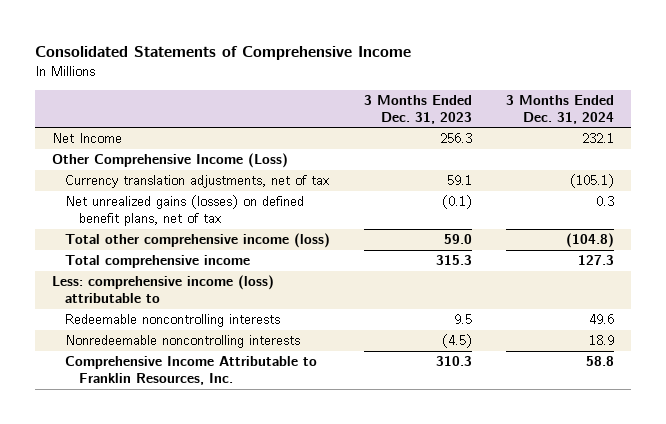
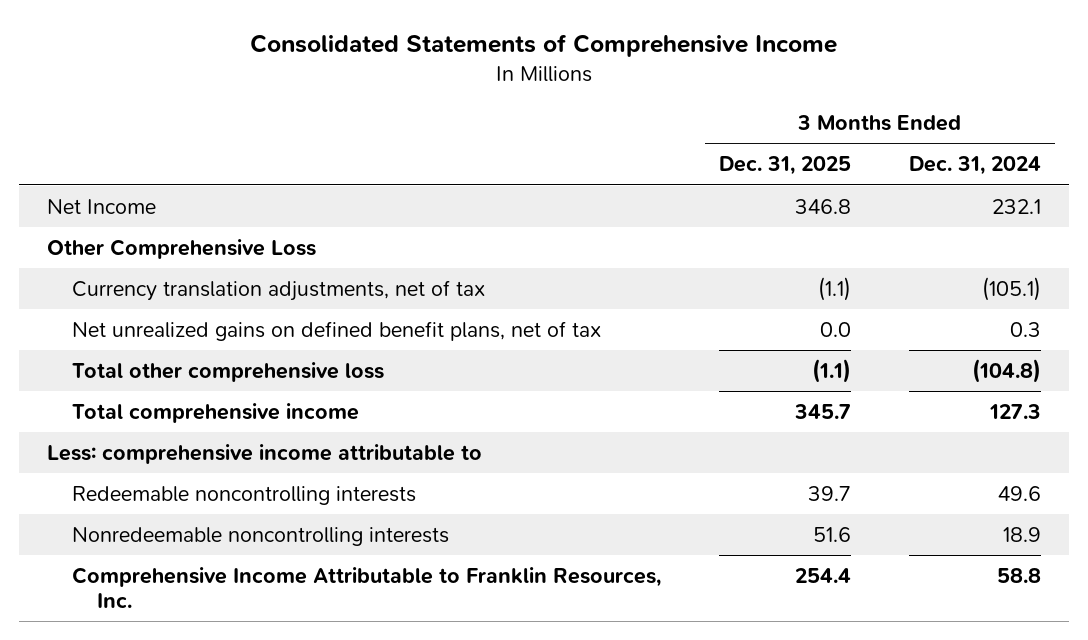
[364,95,473,124] 3 Months Ended Dec. 31, 2023 -> none
none -> [718,156,851,176] Dec. 31, 2025
[51,153,288,169] Other Comprehensive Income (Loss) -> [47,238,317,259] Other Comprehensive Loss
[65,195,305,227] Net unrealized gains (losses) on defined benefit plans, net of tax -> [72,320,602,341] Net unrealized gains on defined benefit plans, net of tax
[65,233,331,249] Total other comprehensive income (loss) -> [72,361,385,382] Total other comprehensive loss
[51,275,274,304] Less: comprehensive income (loss) attributable to -> [47,443,483,464] Less: comprehensive income attributable to

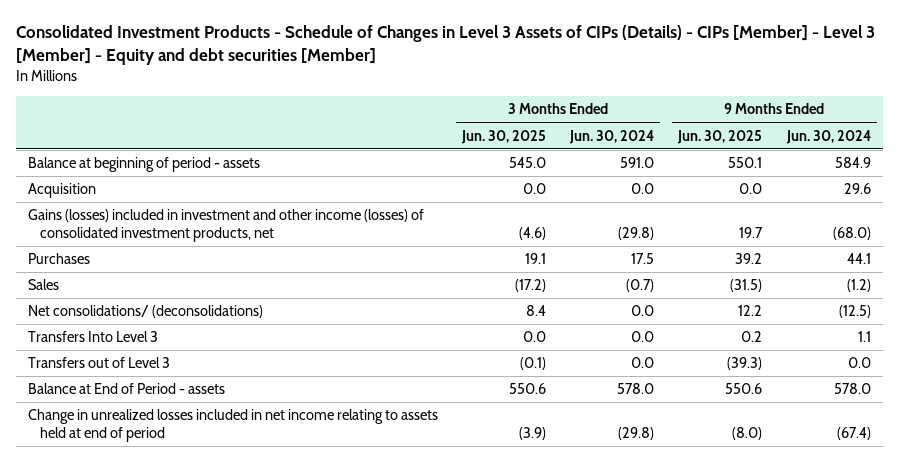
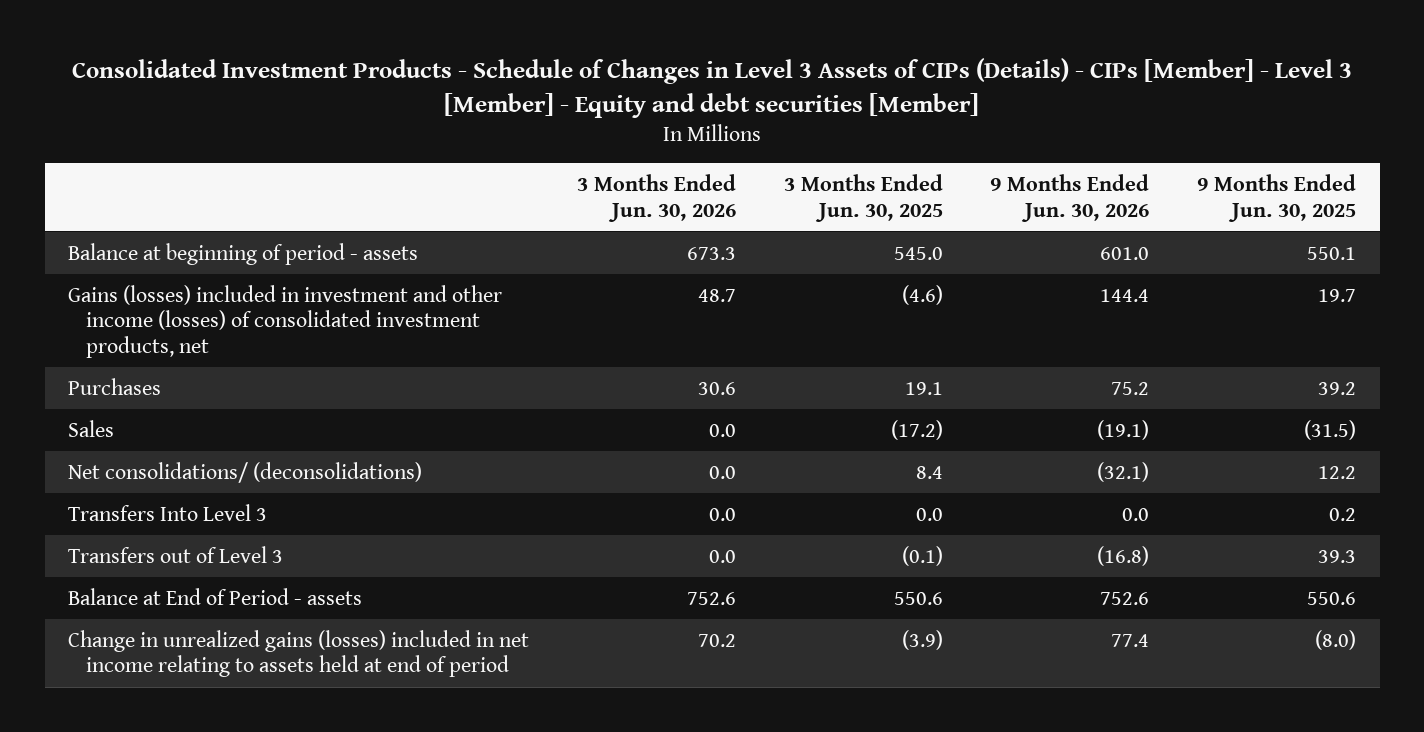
[569,129,655,144] Jun. 30, 2024 -> none
[785,129,871,144] Jun. 30, 2024 -> none
none -> [577,173,737,222] 3 Months Ended Jun. 30, 2026
none -> [990,173,1150,222] 9 Months Ended Jun. 30, 2026
[27,183,96,199] Acquisition -> none
[727,357,763,371] (39.3) -> [1317,549,1356,563] 39.3
[27,409,438,443] Change in unrealized losses included in net income relating to assets held at end of period -> [68,629,530,678] Change in unrealized gains (losses) included in net income relating to assets held at end of period

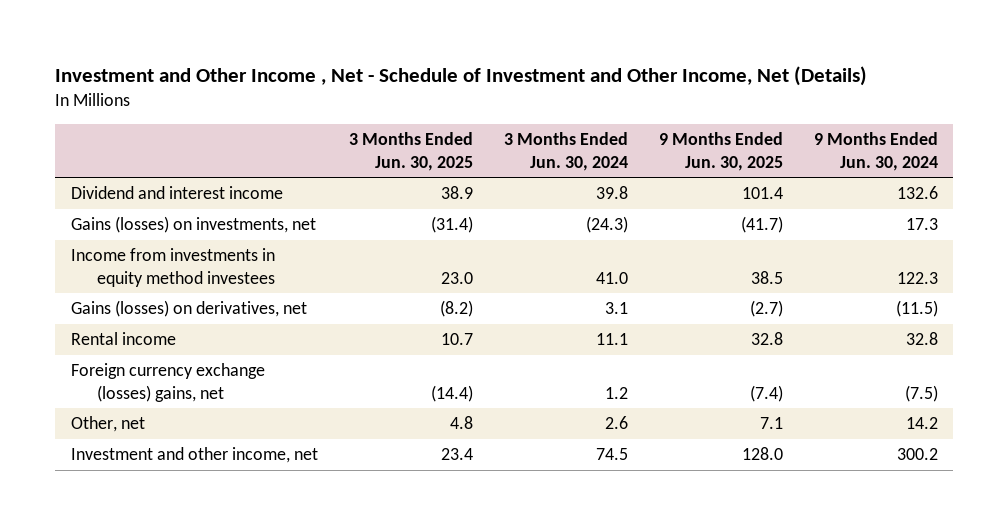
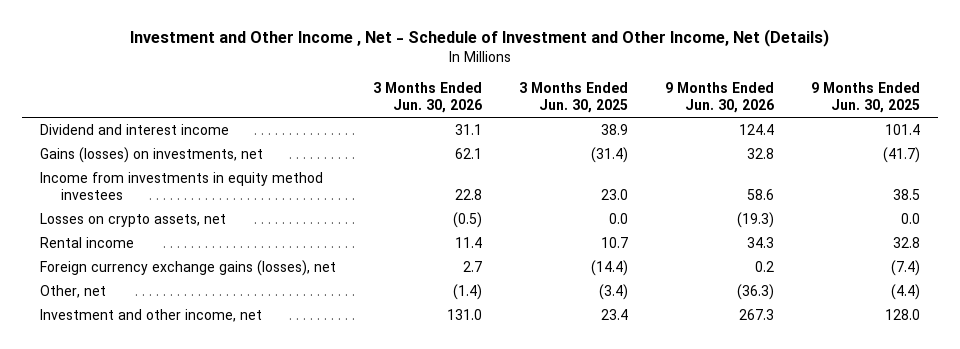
[503,132,628,171] 3 Months Ended Jun. 30, 2024 -> none
[813,132,938,171] 9 Months Ended Jun. 30, 2024 -> none
none -> [373,81,483,114] 3 Months Ended Jun. 30, 2026
none -> [664,81,774,114] 9 Months Ended Jun. 30, 2026
[70,300,307,318] Gains (losses) on derivatives, net -> none
none -> [40,212,227,227] Losses on crypto assets, net
[70,363,265,402] Foreign currency exchange (losses) gains, net -> [40,259,337,276] Foreign currency exchange gains (losses), net
[449,416,473,430] 4.8 -> [598,283,628,300] (3.4)
[759,417,783,430] 7.1 -> [890,283,920,300] (4.4)

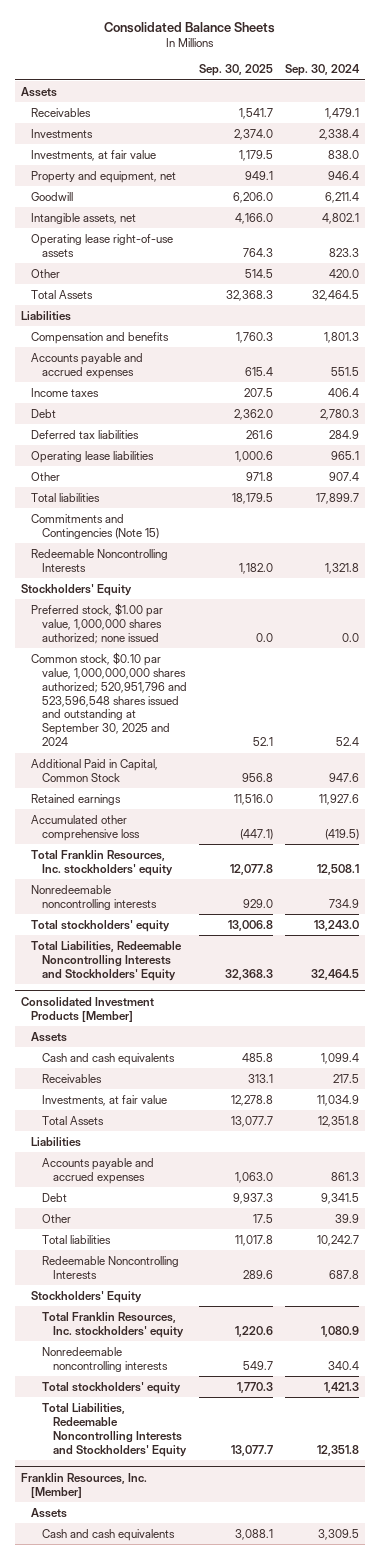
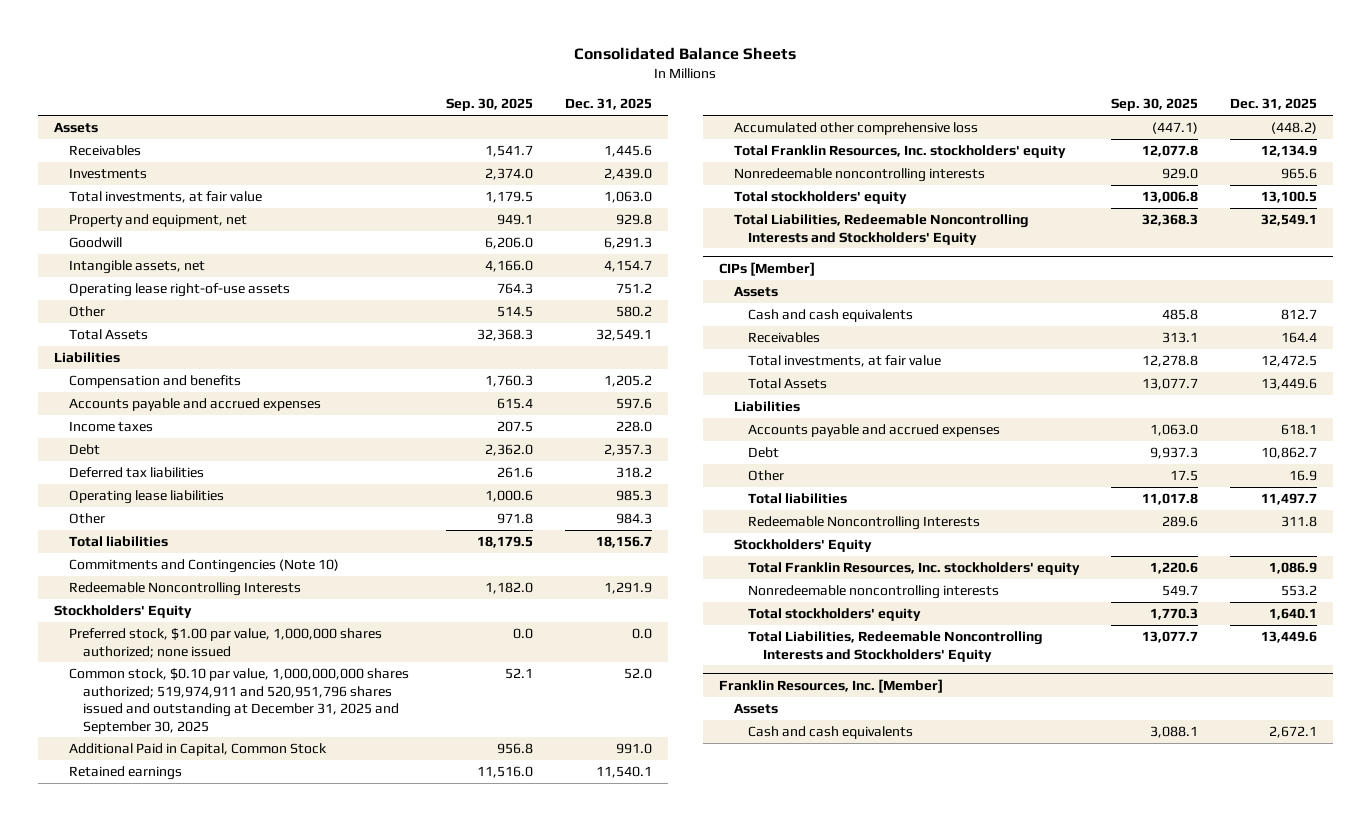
[284,64,360,77] Sep. 30, 2024 -> none
none -> [565,98,653,111] Dec. 31, 2025
[31,149,157,161] Investments, at fair value -> [68,190,262,203] Total investments, at fair value
[31,513,160,539] Commitments and Contingencies (Note 15) -> [68,558,339,573] Commitments and Contingencies (Note 10)
[31,651,188,747] Common stock, $0.10 par value, 1,000,000,000 shares authorized; 520,951,796 and 523,596,548 shares issued and outstanding at September 30, 2025 and 2024 -> [68,667,409,734] Common stock, $0.10 par value, 1,000,000,000 shares authorized; 519,974,911 and 520,951,796 shares issued and outstanding at December 31, 2025 and September 30, 2025
[20,996,154,1022] Consolidated Investment Products [Member] -> [718,261,815,276] CIPs [Member]
[42,1094,168,1106] Investments, at fair value -> [748,354,942,367] Total investments, at fair value

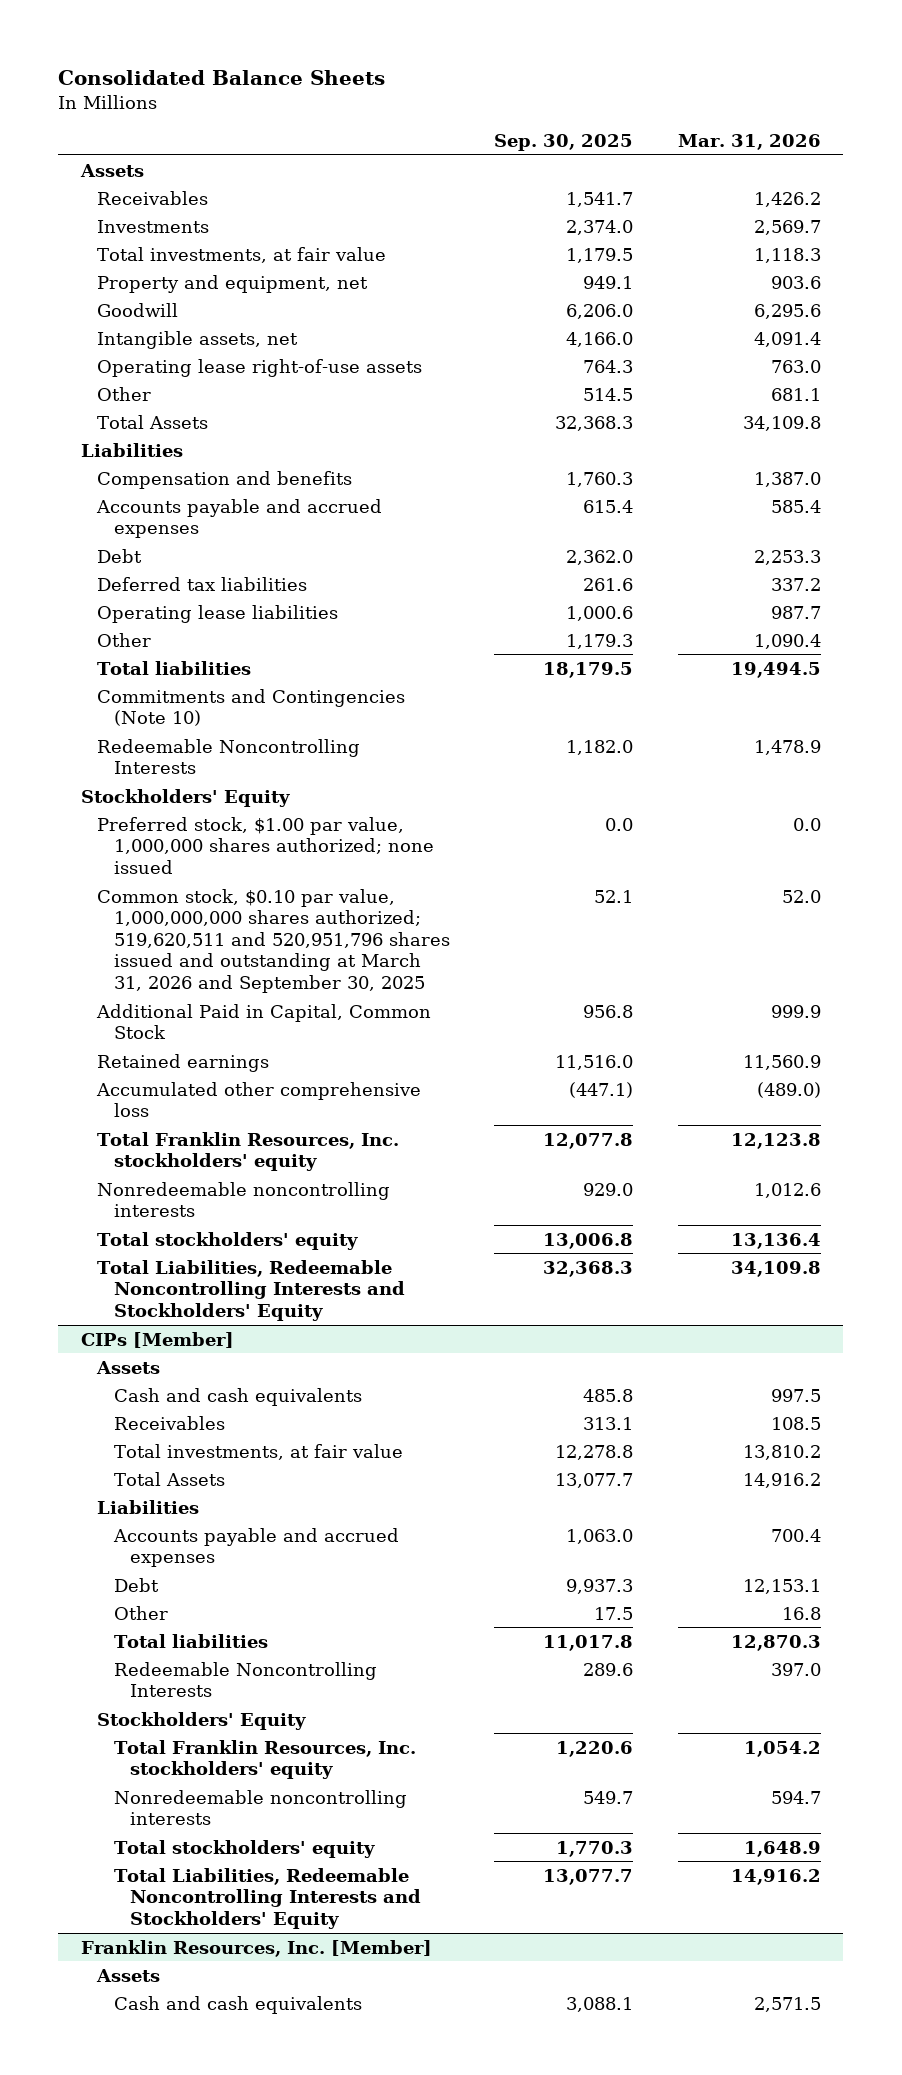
[565,98,653,111] Dec. 31, 2025 -> none
none -> [678,133,822,150] Mar. 31, 2026
[68,420,153,432] Income taxes -> none
[497,512,534,524] 971.8 -> [566,633,634,649] 1,179.3
[68,667,409,734] Common stock, $0.10 par value, 1,000,000,000 shares authorized; 519,974,911 and 520,951,796 shares issued and outstanding at December 31, 2025 and September 30, 2025 -> [97,888,450,993] Common stock, $0.10 par value, 1,000,000,000 shares authorized; 519,620,511 and 520,951,796 shares issued and outstanding at March 31, 2026 and September 30, 2025

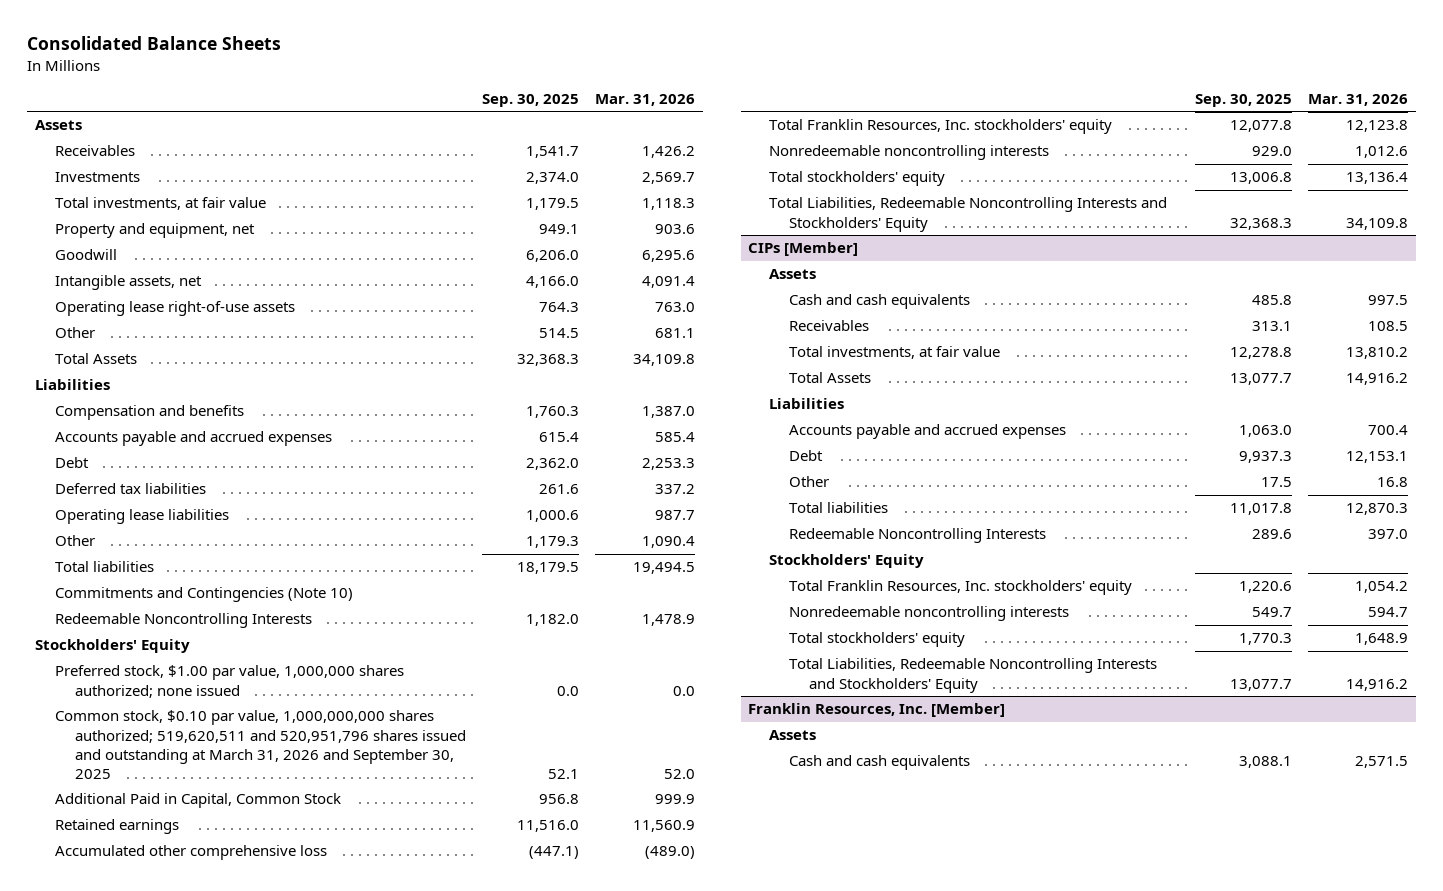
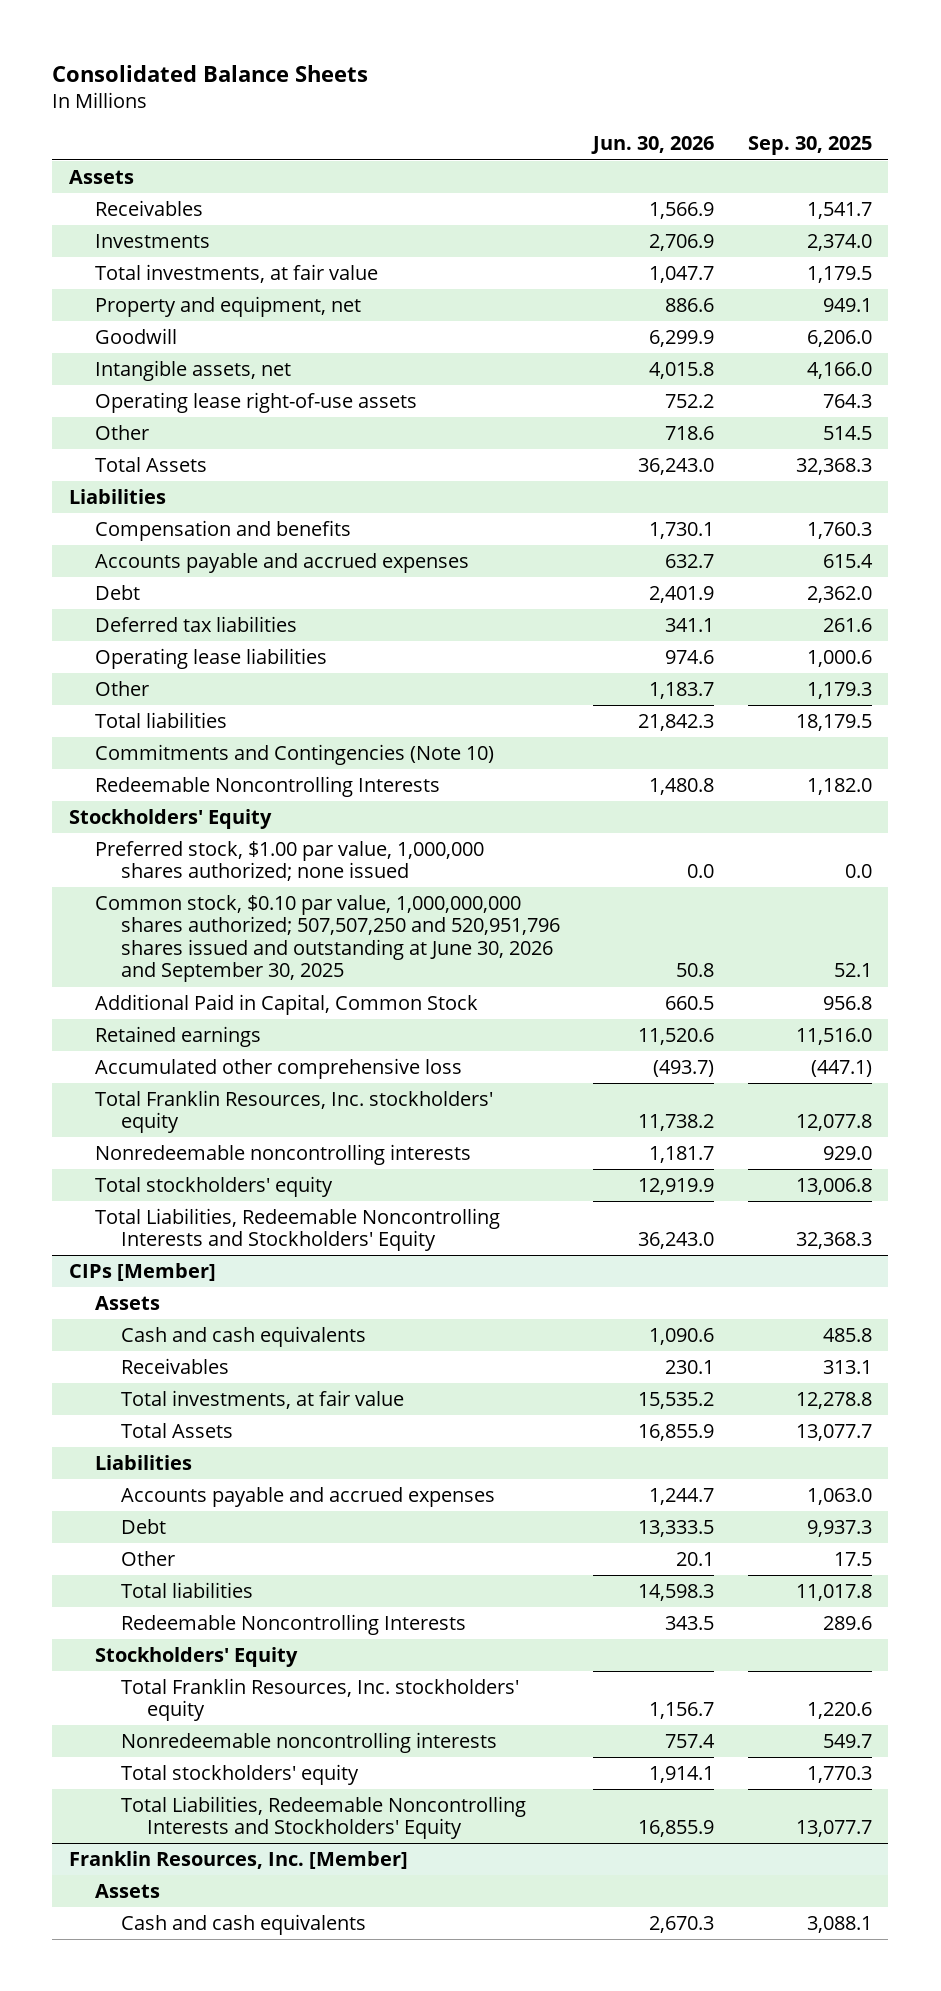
[594,94,695,107] Mar. 31, 2026 -> none
none -> [591,136,715,155] Jun. 30, 2026
[54,710,467,780] Common stock, $0.10 par value, 1,000,000,000 shares authorized; 519,620,511 and 520,951,796 shares issued and outstanding at March 31, 2026 and September 30, 2025 -> [95,894,561,983] Common stock, $0.10 par value, 1,000,000,000 shares authorized; 507,507,250 and 520,951,796 shares issued and outstanding at June 30, 2026 and September 30, 2025

